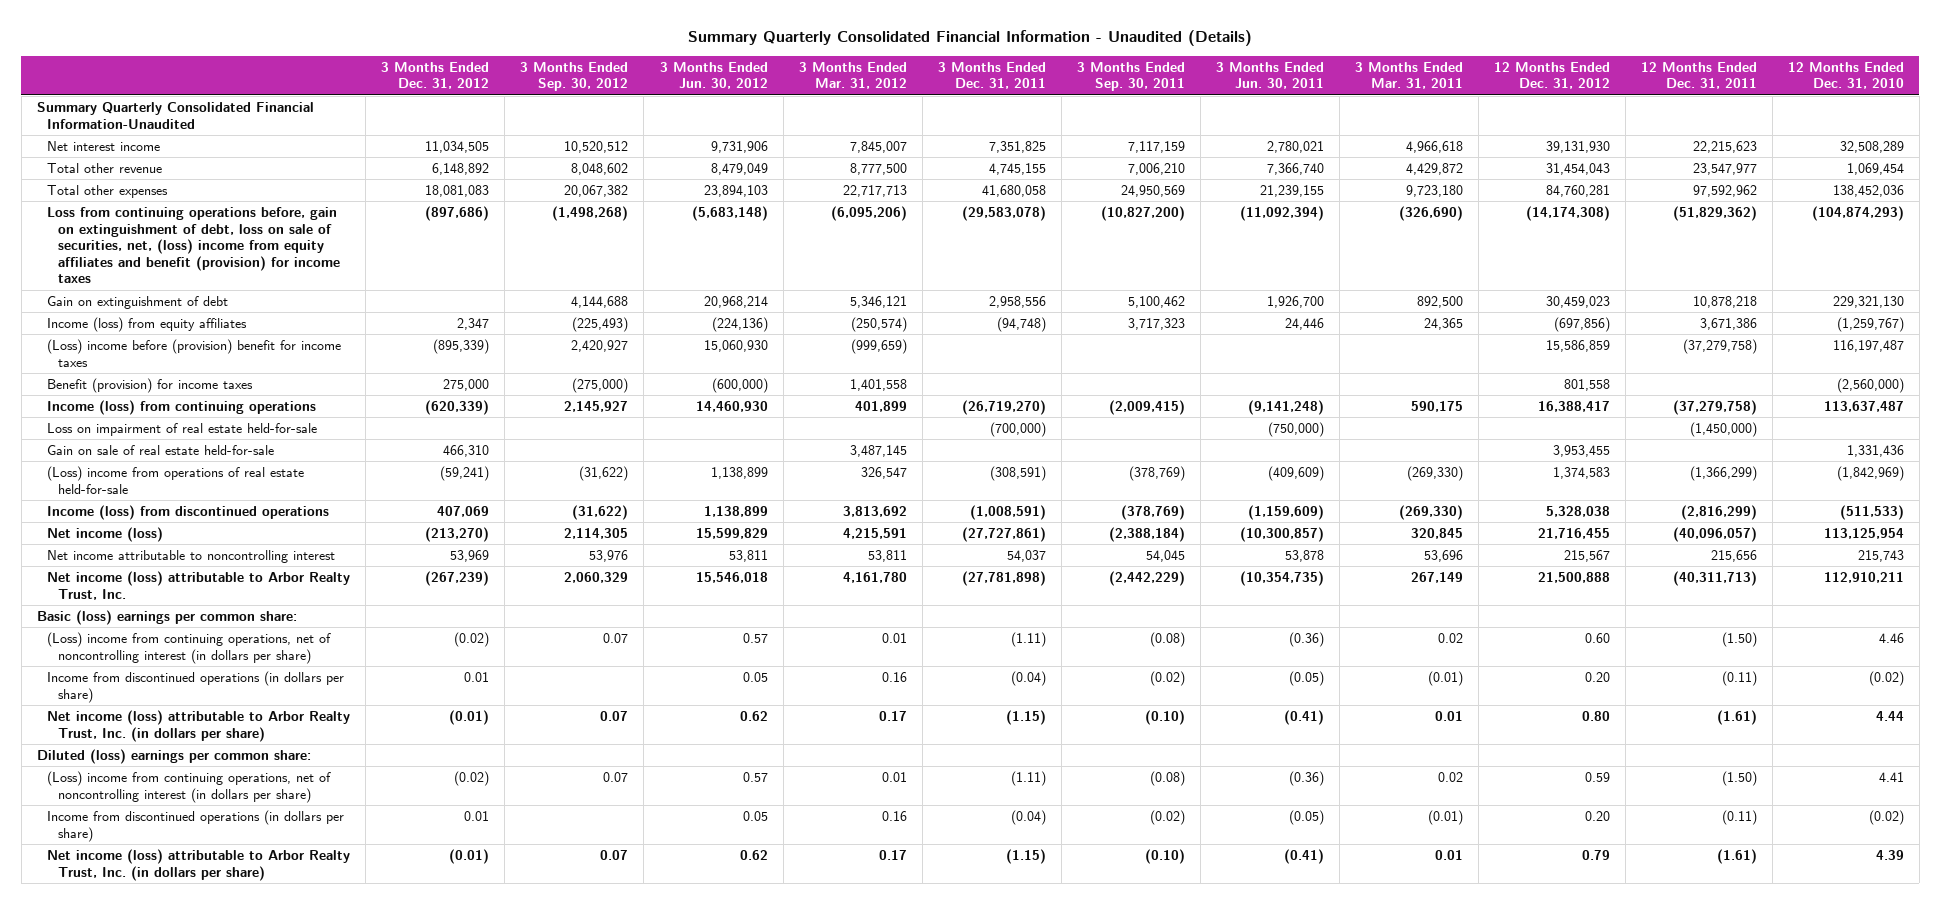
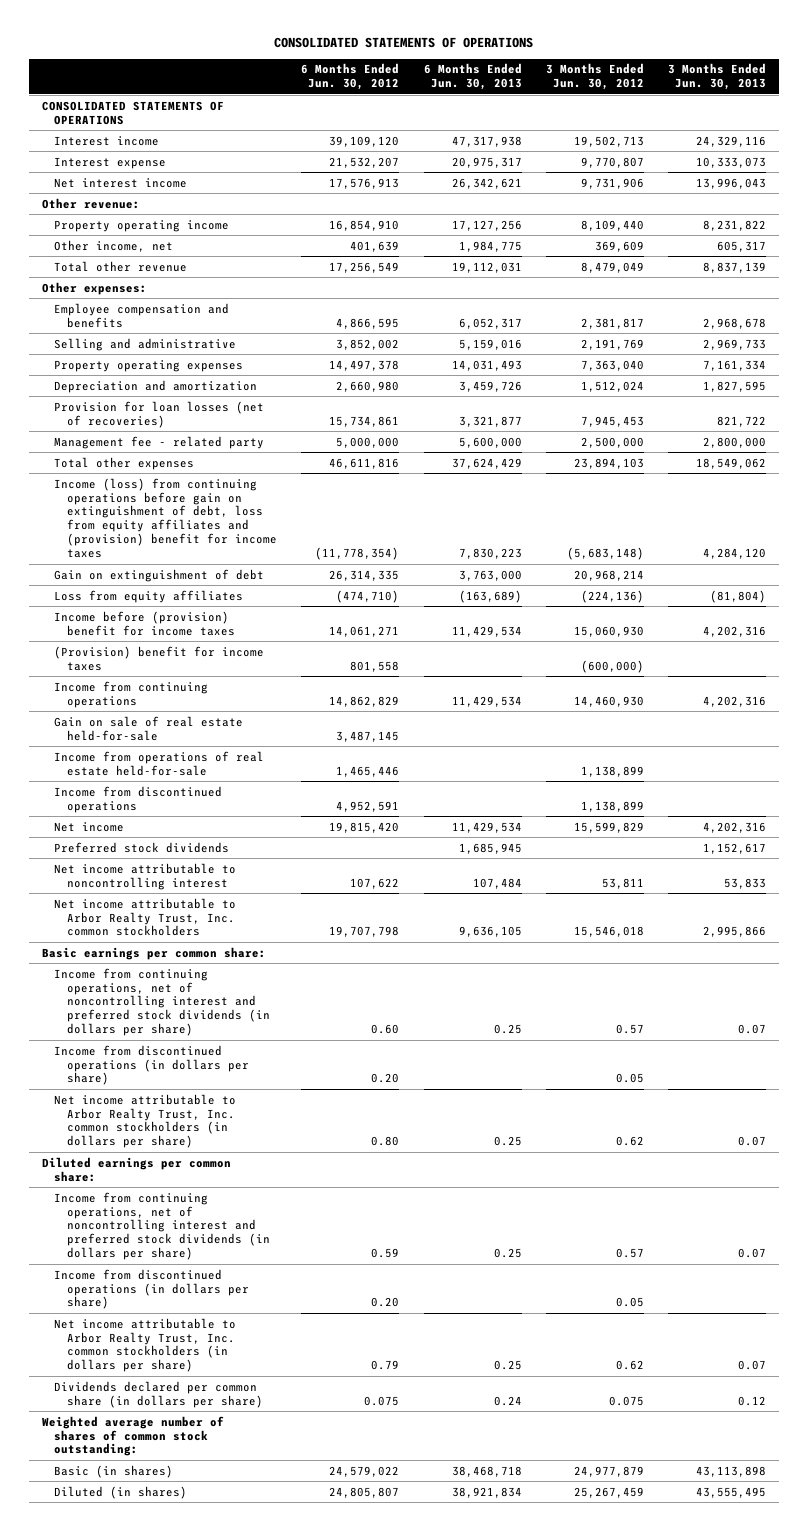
[688,30,1253,47] Summary Quarterly Consolidated Financial Information - Unaudited (Details) -> [273,37,533,49] CONSOLIDATED STATEMENTS OF OPERATIONS
[381,61,490,90] 3 Months Ended Dec. 31, 2012 -> none
[520,61,629,92] 3 Months Ended Sep. 30, 2012 -> none
[798,61,907,90] 3 Months Ended Mar. 31, 2012 -> none
[937,61,1046,90] 3 Months Ended Dec. 31, 2011 -> none
[1076,61,1185,92] 3 Months Ended Sep. 30, 2011 -> none
[1215,61,1324,90] 3 Months Ended Jun. 30, 2011 -> none
[1354,61,1463,90] 3 Months Ended Mar. 31, 2011 -> none
[1493,61,1610,90] 12 Months Ended Dec. 31, 2012 -> none
[1640,61,1757,90] 12 Months Ended Dec. 31, 2011 -> none
[1787,61,1904,90] 12 Months Ended Dec. 31, 2010 -> none
none -> [301,63,400,91] 6 Months Ended Jun. 30, 2012
none -> [423,63,522,91] 6 Months Ended Jun. 30, 2013
none -> [668,63,767,91] 3 Months Ended Jun. 30, 2013
[36,101,314,129] Summary Quarterly Consolidated Financial Information-Unaudited -> none
none -> [41,100,224,125] CONSOLIDATED STATEMENTS OF OPERATIONS
none -> [54,135,160,146] Interest income
none -> [54,156,167,169] Interest expense
none -> [41,197,140,209] Other revenue:
none -> [54,219,230,232] Property operating income
none -> [54,239,174,252] Other income, net
none -> [41,281,147,295] Other expenses:
none -> [54,302,230,328] Employee compensation and benefits
none -> [54,337,237,351] Selling and administrative
none -> [54,359,244,372] Property operating expenses
none -> [54,379,258,393] Depreciation and amortization
none -> [54,400,265,428] Provision for loan losses (net of recoveries)
none -> [54,435,265,449] Management fee - related party
[47,206,341,284] Loss from continuing operations before, gain on extinguishment of debt, loss on sale of securities, net, (loss) income from equity affiliates and benefit (provision) for income taxes -> [54,477,277,558] Income (loss) from continuing operations before gain on extinguishment of debt, loss from equity affiliates and (provision) benefit for income taxes
[47,422,318,436] Loss on impairment of real estate held-for-sale -> none
[47,316,248,332] Income (loss) from equity affiliates -> [54,589,244,603] Loss from equity affiliates
[47,338,342,367] (Loss) income before (provision) benefit for income taxes -> [54,610,235,636] Income before (provision) benefit for income taxes
[47,377,254,393] Benefit (provision) for income taxes -> [54,645,265,671] (Provision) benefit for income taxes
[47,399,317,415] Income (loss) from continuing operations -> [54,680,209,708] Income from continuing operations
[47,465,305,494] (Loss) income from operations of real estate held-for-sale -> [54,750,265,776] Income from operations of real estate held-for-sale
[47,504,330,520] Income (loss) from discontinued operations -> [54,785,223,813] Income from discontinued operations
[47,526,164,542] Net income (loss) -> [54,821,125,832] Net income
none -> [54,841,230,853] Preferred stock dividends
[47,570,351,600] Net income (loss) attributable to Arbor Realty Trust, Inc. -> [54,897,237,937] Net income attributable to Arbor Realty Trust, Inc. common stockholders
[36,609,297,625] Basic (loss) earnings per common share: -> [41,946,266,960] Basic earnings per common share:
[47,631,332,664] (Loss) income from continuing operations, net of noncontrolling interest (in dollars per share) -> [54,967,270,1037] Income from continuing operations, net of noncontrolling interest and preferred stock dividends (in dollars per share)
[47,709,351,742] Net income (loss) attributable to Arbor Realty Trust, Inc. (in dollars per share) -> [54,1093,237,1149] Net income attributable to Arbor Realty Trust, Inc. common stockholders (in dollars per share)
[36,748,311,764] Diluted (loss) earnings per common share: -> [41,1156,231,1182] Diluted earnings per common share:
[47,770,332,803] (Loss) income from continuing operations, net of noncontrolling interest (in dollars per share) -> [54,1191,270,1261] Income from continuing operations, net of noncontrolling interest and preferred stock dividends (in dollars per share)
[47,848,351,881] Net income (loss) attributable to Arbor Realty Trust, Inc. (in dollars per share) -> [54,1317,237,1373] Net income attributable to Arbor Realty Trust, Inc. common stockholders (in dollars per share)
none -> [54,1380,263,1408] Dividends declared per common share (in dollars per share)
none -> [41,1415,224,1457] Weighted average number of shares of common stock outstanding:
none -> [54,1464,174,1478] Basic (in shares)
none -> [54,1485,188,1499] Diluted (in shares)

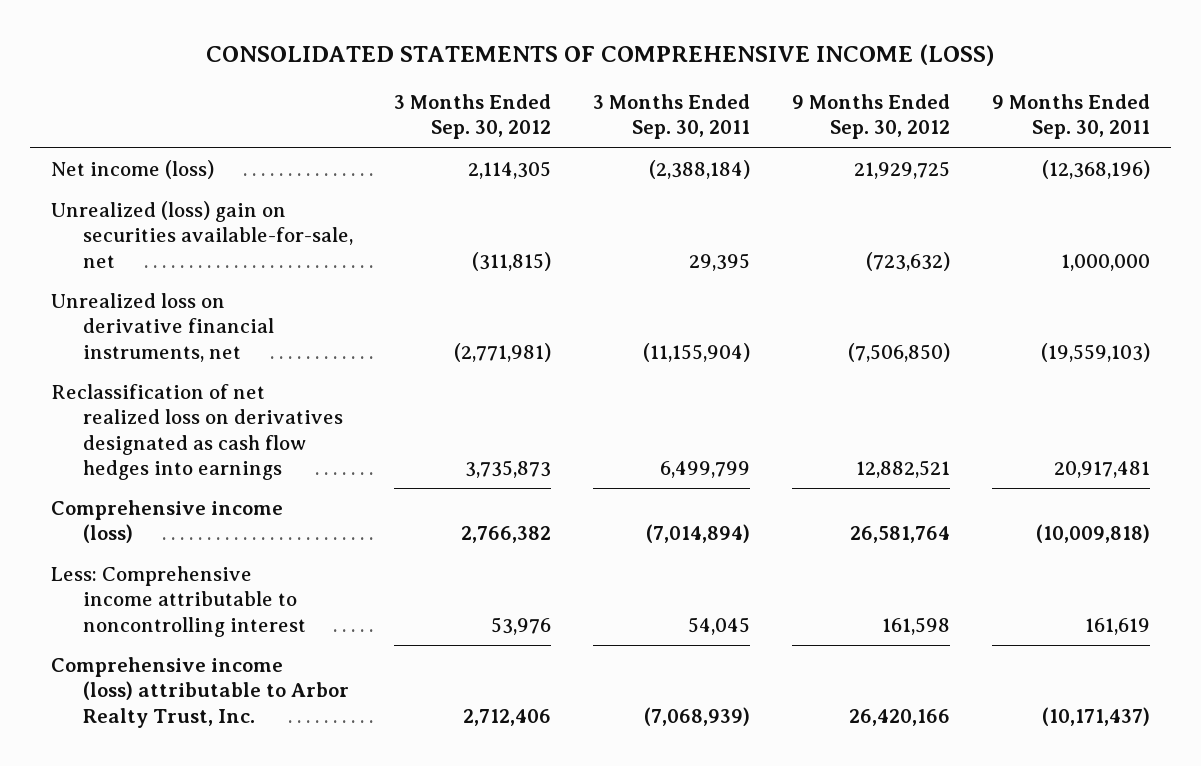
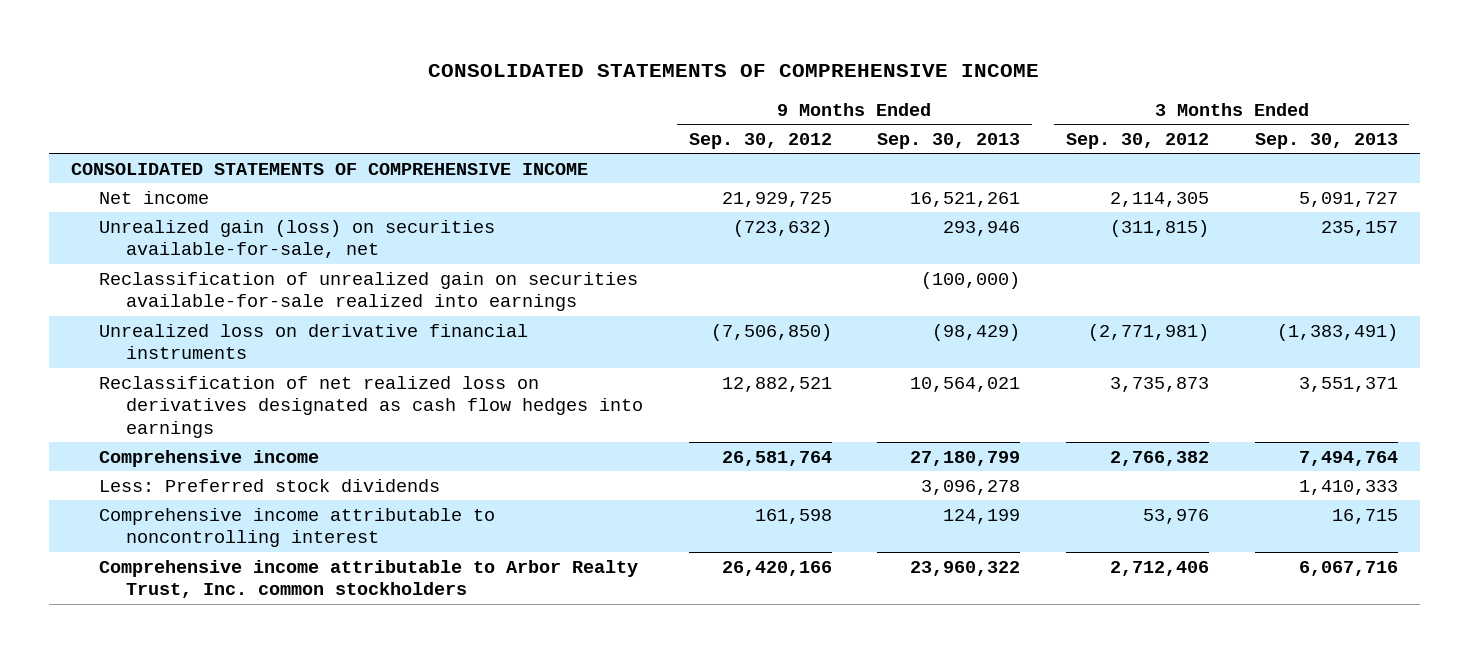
[206,43,995,66] CONSOLIDATED STATEMENTS OF COMPREHENSIVE INCOME (LOSS) -> [428,64,1040,78] CONSOLIDATED STATEMENTS OF COMPREHENSIVE INCOME
[593,94,751,140] 3 Months Ended Sep. 30, 2011 -> none
[991,94,1150,140] 9 Months Ended Sep. 30, 2011 -> none
none -> [877,132,1021,149] Sep. 30, 2013
none -> [1254,132,1398,149] Sep. 30, 2013
none -> [71,162,589,175] CONSOLIDATED STATEMENTS OF COMPREHENSIVE INCOME
[51,160,215,180] Net income (loss) -> [98,190,209,204] Net income
[51,201,353,268] Unrealized (loss) gain on securities available-for-sale, net -> [98,219,495,259] Unrealized gain (loss) on securities available-for-sale, net
none -> [98,271,638,312] Reclassification of unrealized gain on securities available-for-sale realized into earnings
[51,293,274,362] Unrealized loss on derivative financial instruments, net -> [98,323,528,360] Unrealized loss on derivative financial instruments
[51,500,284,544] Comprehensive income (loss) -> [98,449,319,467] Comprehensive income
none -> [98,478,440,492] Less: Preferred stock dividends
[51,566,306,637] Less: Comprehensive income attributable to noncontrolling interest -> [98,507,495,548] Comprehensive income attributable to noncontrolling interest
[51,657,349,728] Comprehensive income (loss) attributable to Arbor Realty Trust, Inc. -> [98,559,638,599] Comprehensive income attributable to Arbor Realty Trust, Inc. common stockholders

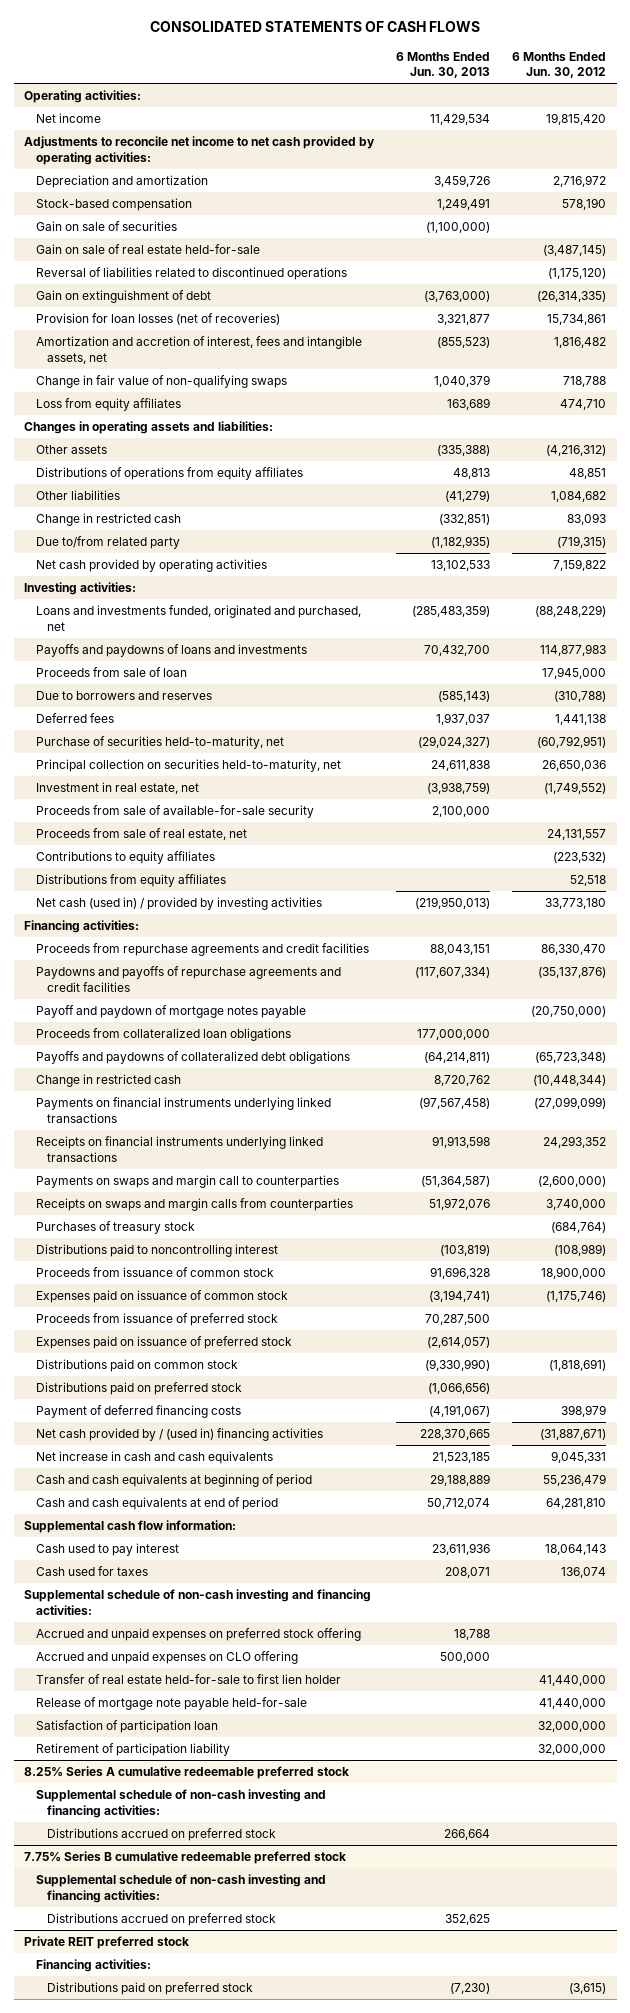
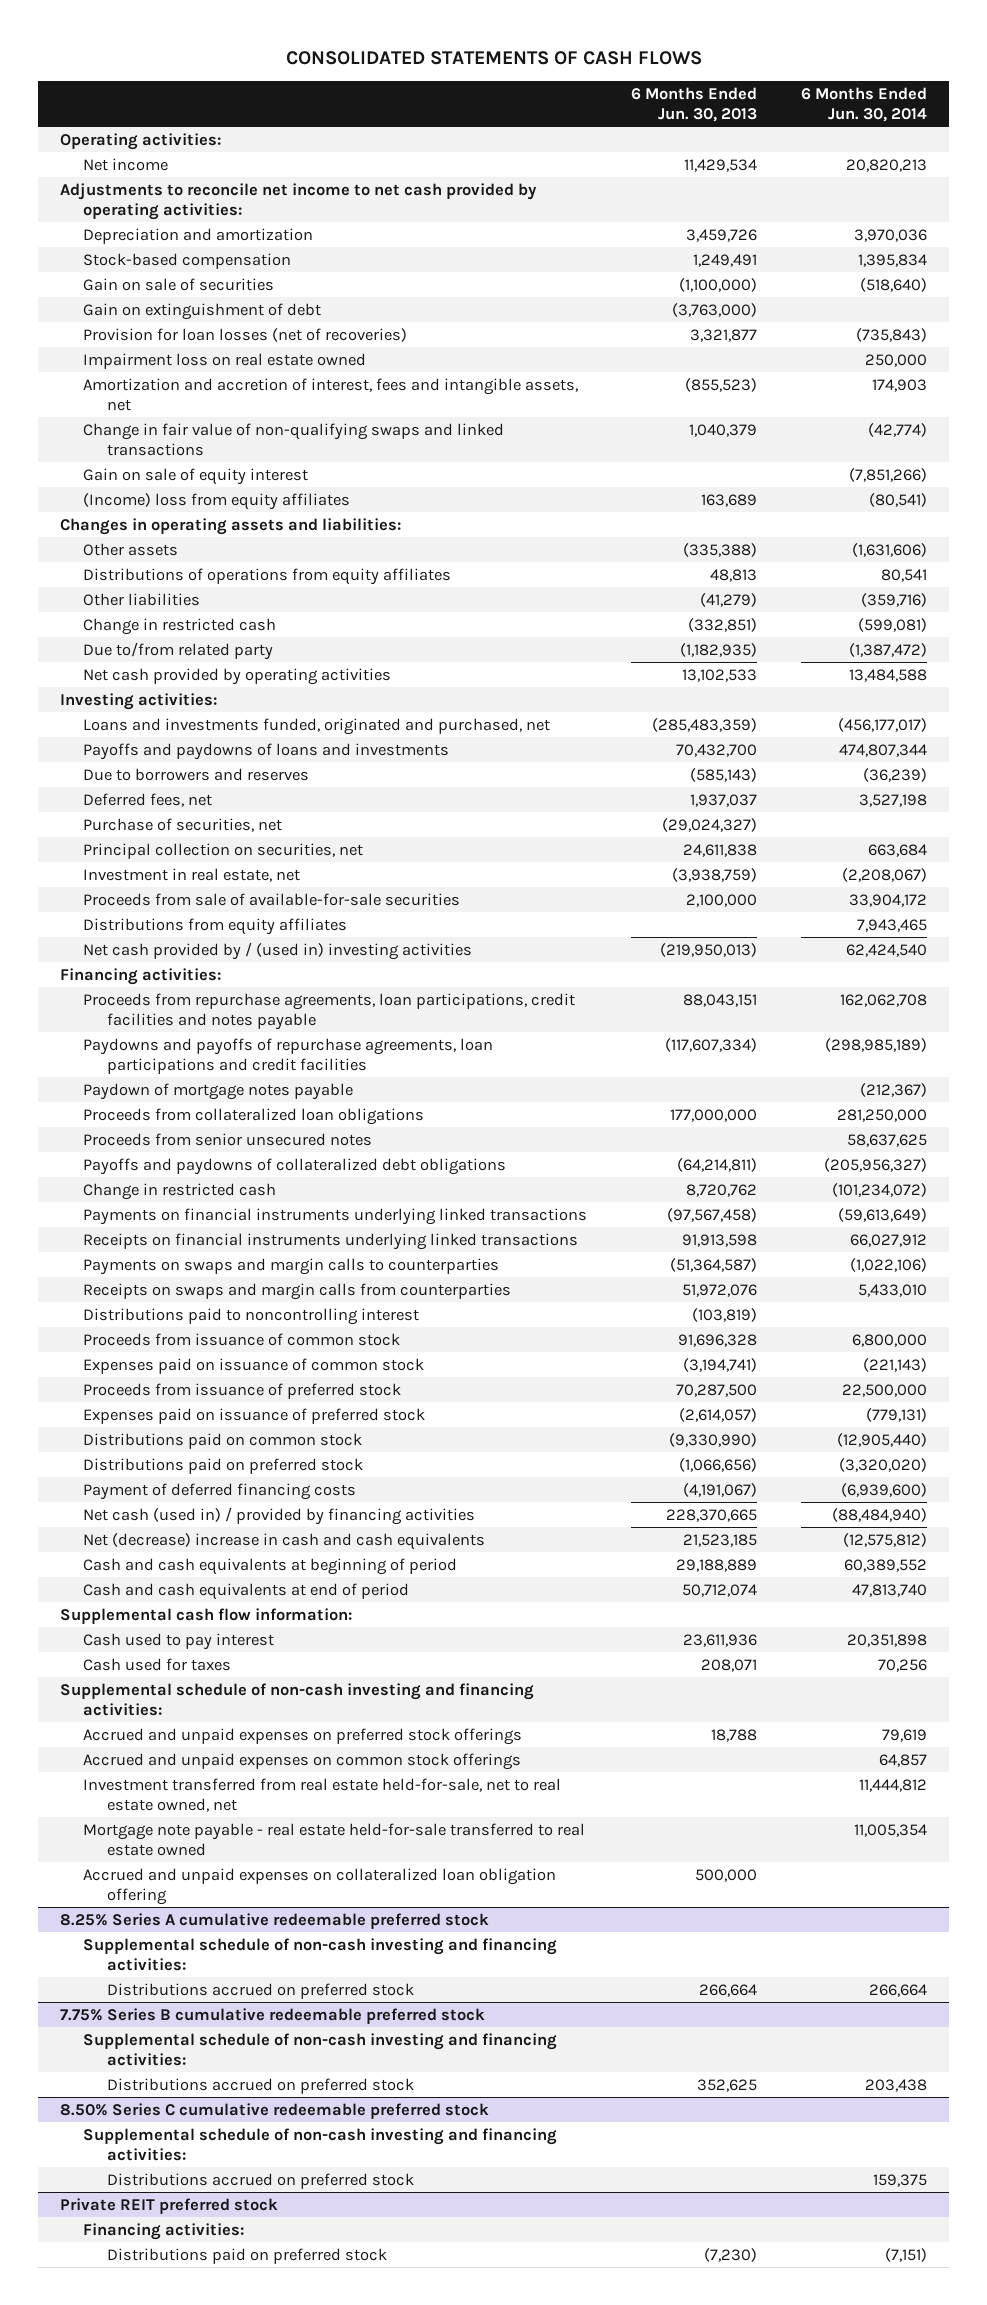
[511,51,606,79] 6 Months Ended Jun. 30, 2012 -> none
none -> [801,86,928,122] 6 Months Ended Jun. 30, 2014
[35,244,260,255] Gain on sale of real estate held-for-sale -> none
[35,267,347,281] Reversal of liabilities related to discontinued operations -> none
none -> [83,352,367,369] Impairment loss on real estate owned
[35,375,287,389] Change in fair value of non-qualifying swaps -> [83,422,505,457] Change in fair value of non-qualifying swaps and linked transactions
none -> [83,467,309,485] Gain on sale of equity interest
[35,398,181,412] Loss from equity affiliates -> [83,492,351,510] (Income) loss from equity affiliates
[35,667,187,678] Proceeds from sale of loan -> none
[35,713,114,724] Deferred fees -> [83,792,213,807] Deferred fees, net
[35,736,284,750] Purchase of securities held-to-maturity, net -> [83,817,283,832] Purchase of securities, net
[35,759,341,773] Principal collection on securities held-to-maturity, net -> [83,842,364,859] Principal collection on securities, net
[35,828,247,841] Proceeds from sale of real estate, net -> none
[35,851,215,865] Contributions to equity affiliates -> none
[35,805,314,819] Proceeds from sale of available-for-sale security -> [83,892,461,906] Proceeds from sale of available-for-sale securities
[35,897,322,911] Net cash (used in) / provided by investing activities -> [83,941,473,960] Net cash provided by / (used in) investing activities
[35,943,369,957] Proceeds from repurchase agreements and credit facilities -> [83,992,576,1031] Proceeds from repurchase agreements, loan participations, credit facilities and notes payable
[35,966,341,992] Paydowns and payoffs of repurchase agreements and credit facilities -> [83,1037,494,1075] Paydowns and payoffs of repurchase agreements, loan participations and credit facilities
[35,1005,306,1019] Payoff and paydown of mortgage notes payable -> [83,1082,354,1100] Paydown of mortgage notes payable
none -> [83,1132,373,1146] Proceeds from senior unsecured notes
[35,1175,339,1189] Payments on swaps and margin call to counterparties -> [83,1257,500,1275] Payments on swaps and margin calls to counterparties
[35,1221,195,1235] Purchases of treasury stock -> none
[35,1428,323,1442] Net cash provided by / (used in) financing activities -> [83,1506,476,1525] Net cash (used in) / provided by financing activities
[35,1451,273,1465] Net increase in cash and cash equivalents -> [83,1532,486,1550] Net (decrease) increase in cash and cash equivalents
[35,1674,341,1685] Transfer of real estate held-for-sale to first lien holder -> none
[35,1697,307,1711] Release of mortgage note payable held-for-sale -> none
[35,1720,218,1734] Satisfaction of participation loan -> none
[35,1743,230,1757] Retirement of participation liability -> none
[35,1628,361,1642] Accrued and unpaid expenses on preferred stock offering -> [83,1727,523,1745] Accrued and unpaid expenses on preferred stock offerings
none -> [83,1752,522,1770] Accrued and unpaid expenses on common stock offerings
none -> [83,1777,562,1813] Investment transferred from real estate held-for-sale, net to real estate owned, net
none -> [83,1822,586,1857] Mortgage note payable - real estate held-for-sale transferred to real estate owned
[35,1651,298,1665] Accrued and unpaid expenses on CLO offering -> [83,1867,557,1906] Accrued and unpaid expenses on collateralized loan obligation offering
none -> [60,2102,490,2119] 8.50% Series C cumulative redeemable preferred stock
none -> [83,2127,558,2162] Supplemental schedule of non-cash investing and financing activities:
none -> [106,2172,414,2189] Distributions accrued on preferred stock

